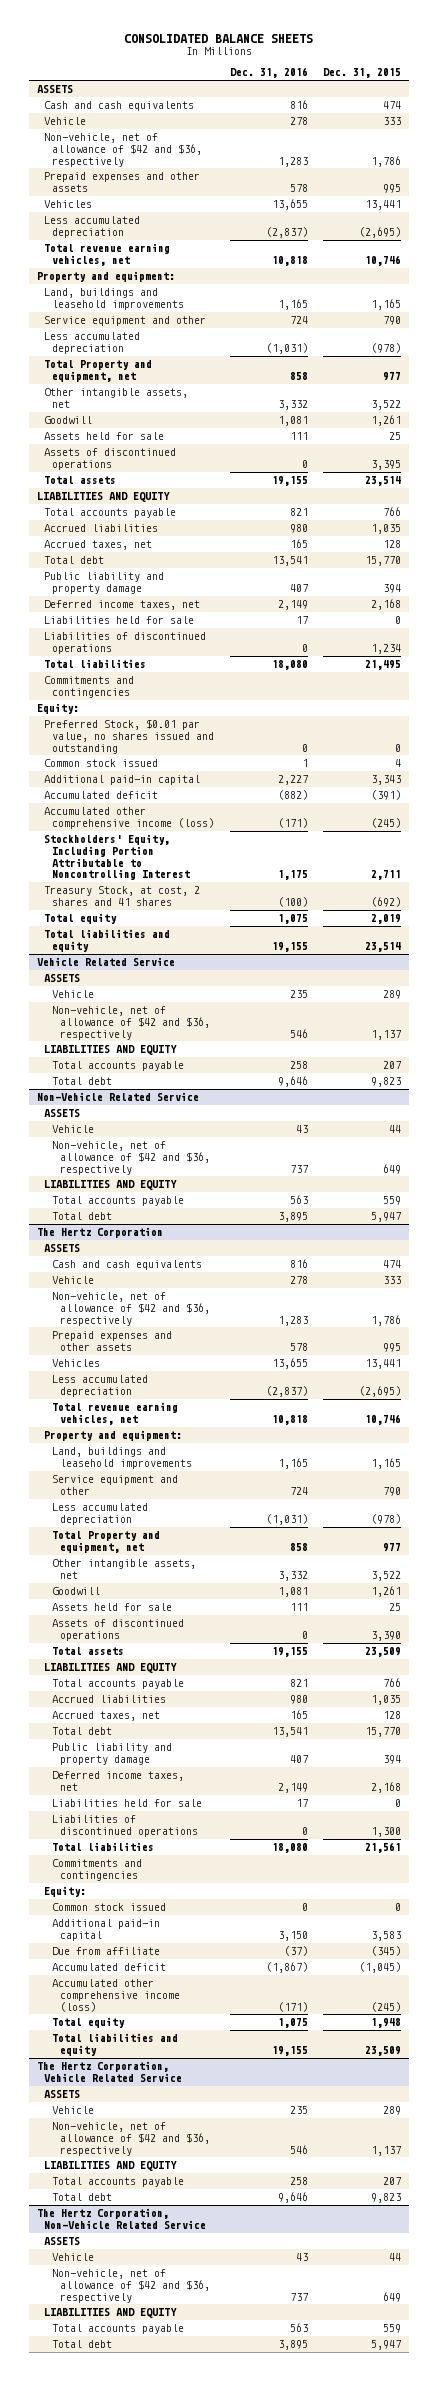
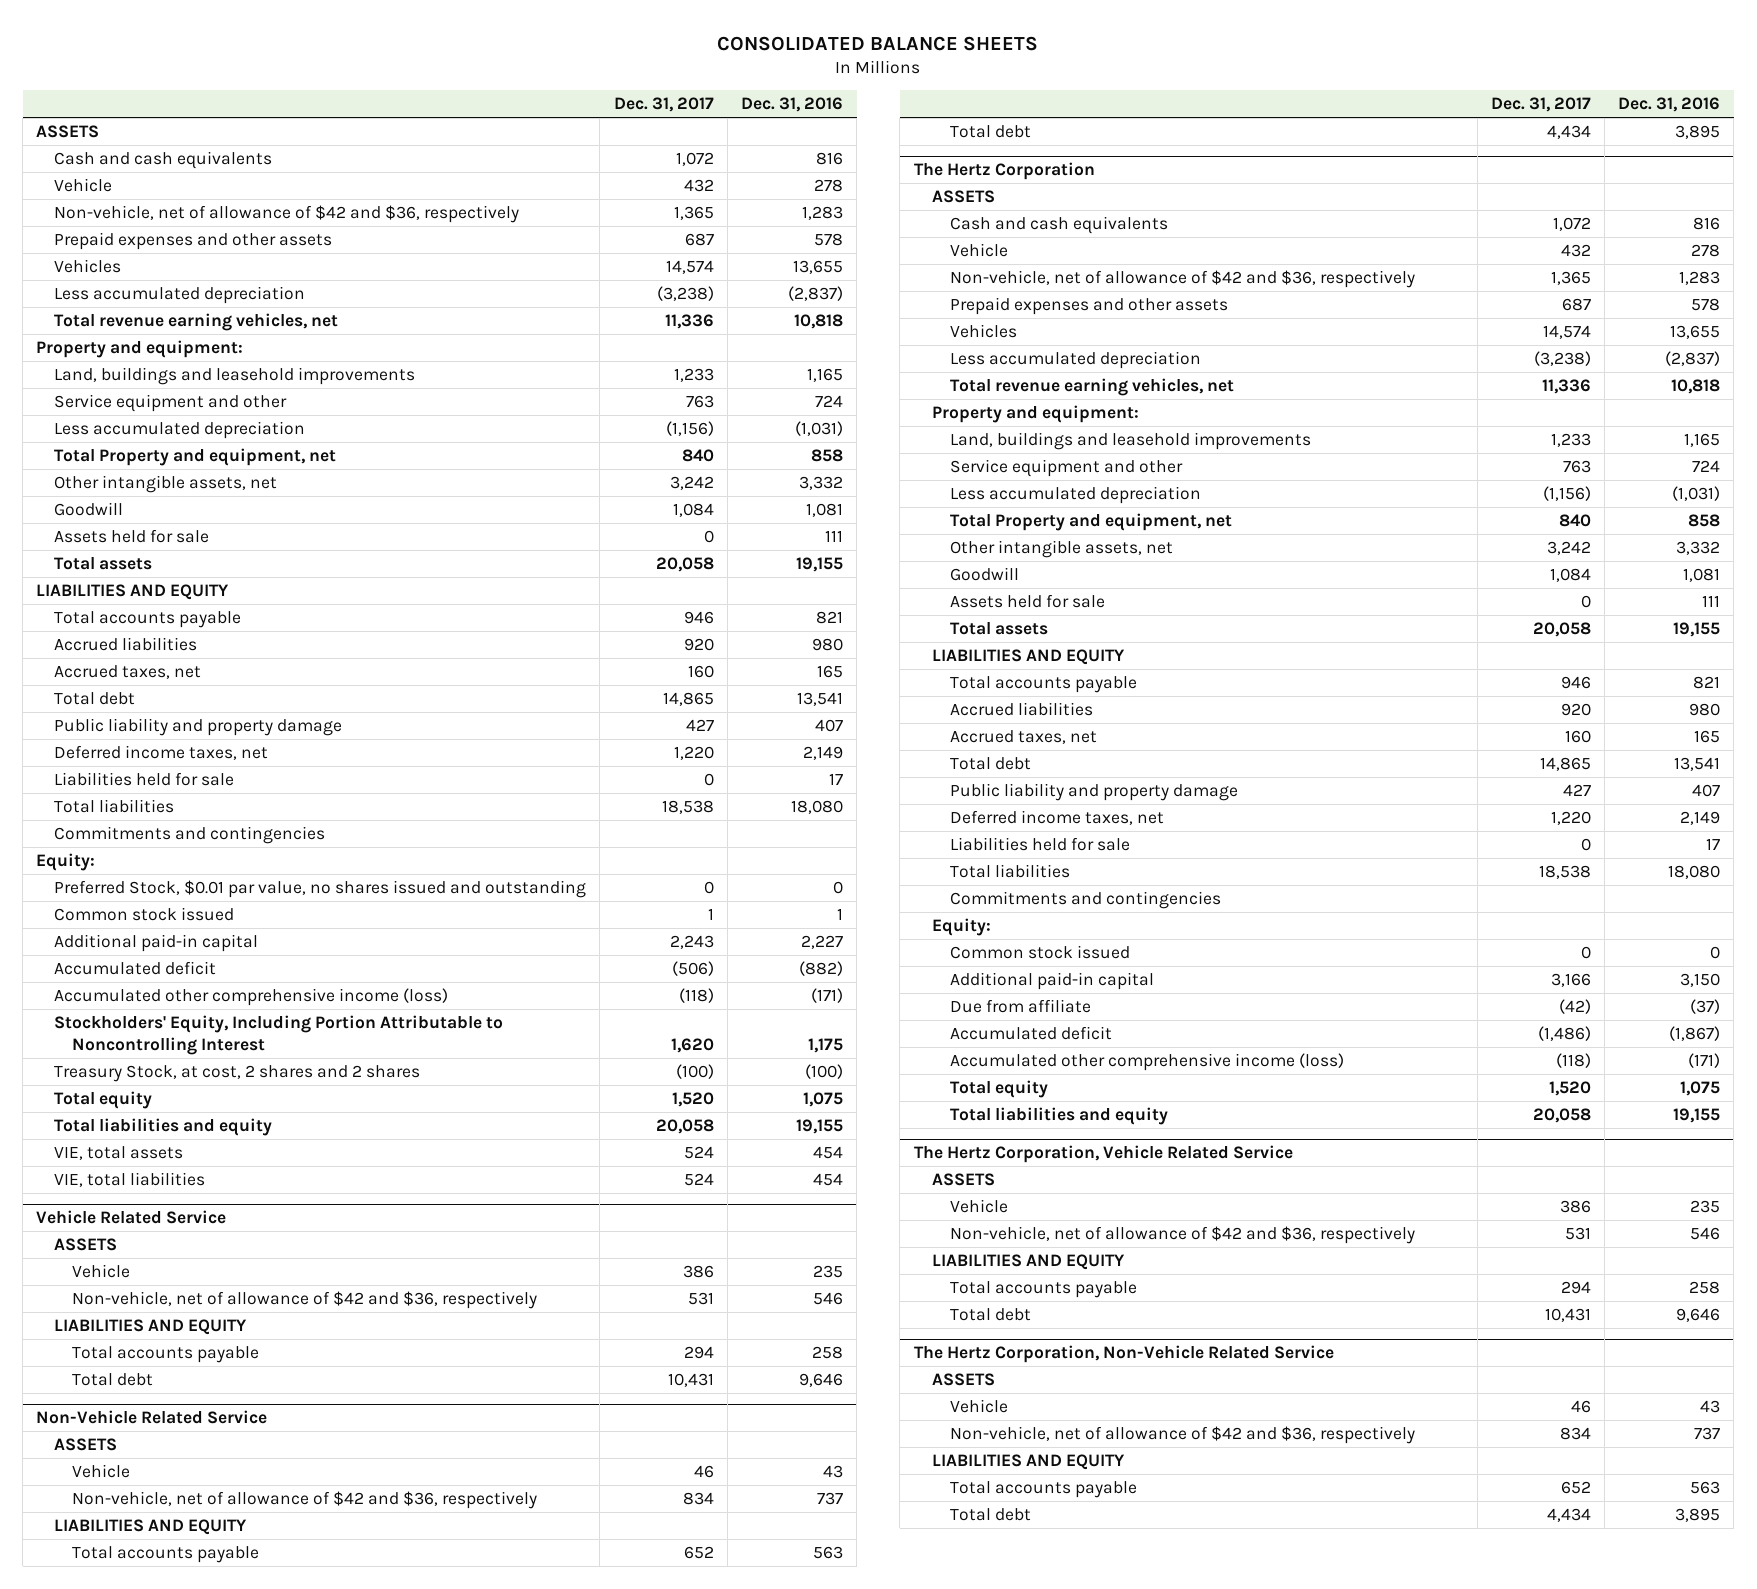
[323,68,402,79] Dec. 31, 2015 -> none
none -> [613,97,714,113] Dec. 31, 2017
[44,448,177,470] Assets of discontinued operations -> none
[44,632,207,654] Liabilities of discontinued operations -> none
[44,886,201,906] Treasury Stock, at cost, 2 shares and 41 shares -> [54,1065,421,1083] Treasury Stock, at cost, 2 shares and 2 shares
none -> [54,1146,184,1161] VIE, total assets
none -> [54,1172,206,1188] VIE, total liabilities
[52,1619,185,1641] Assets of discontinued operations -> none
[52,1815,199,1837] Liabilities of discontinued operations -> none

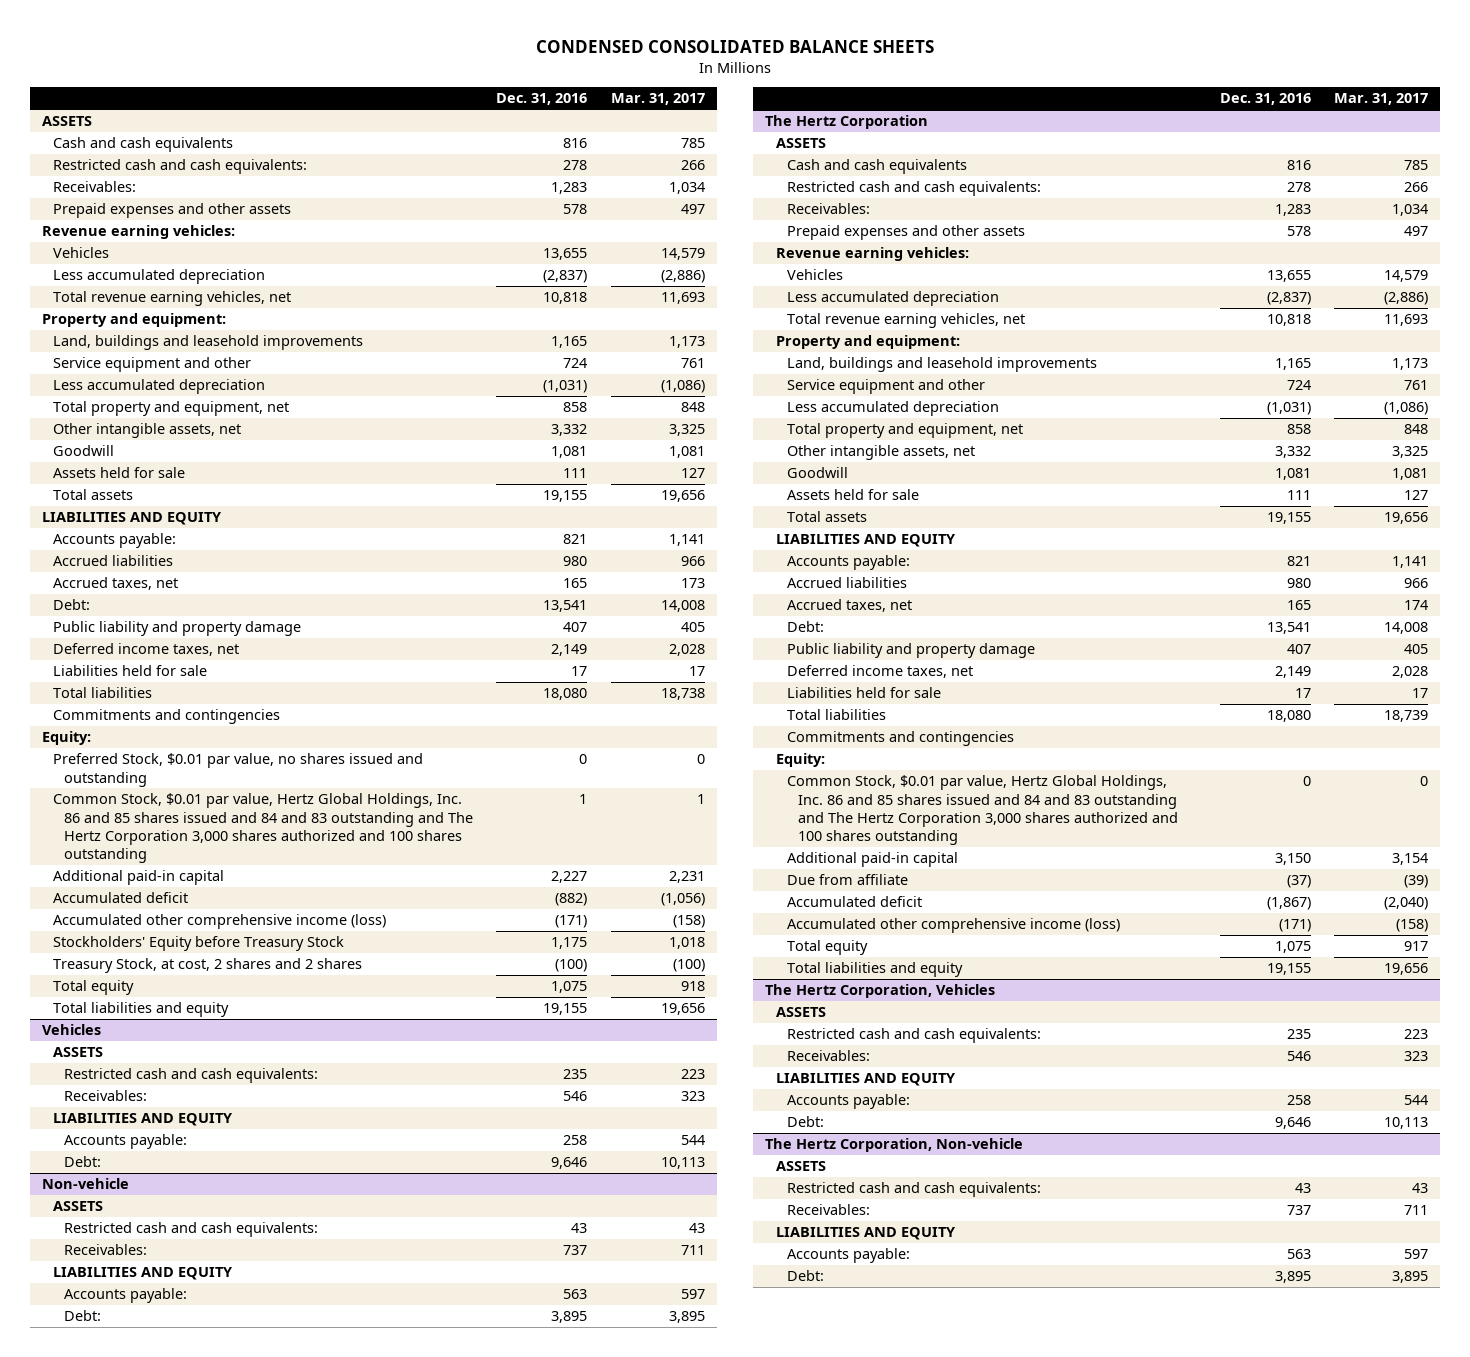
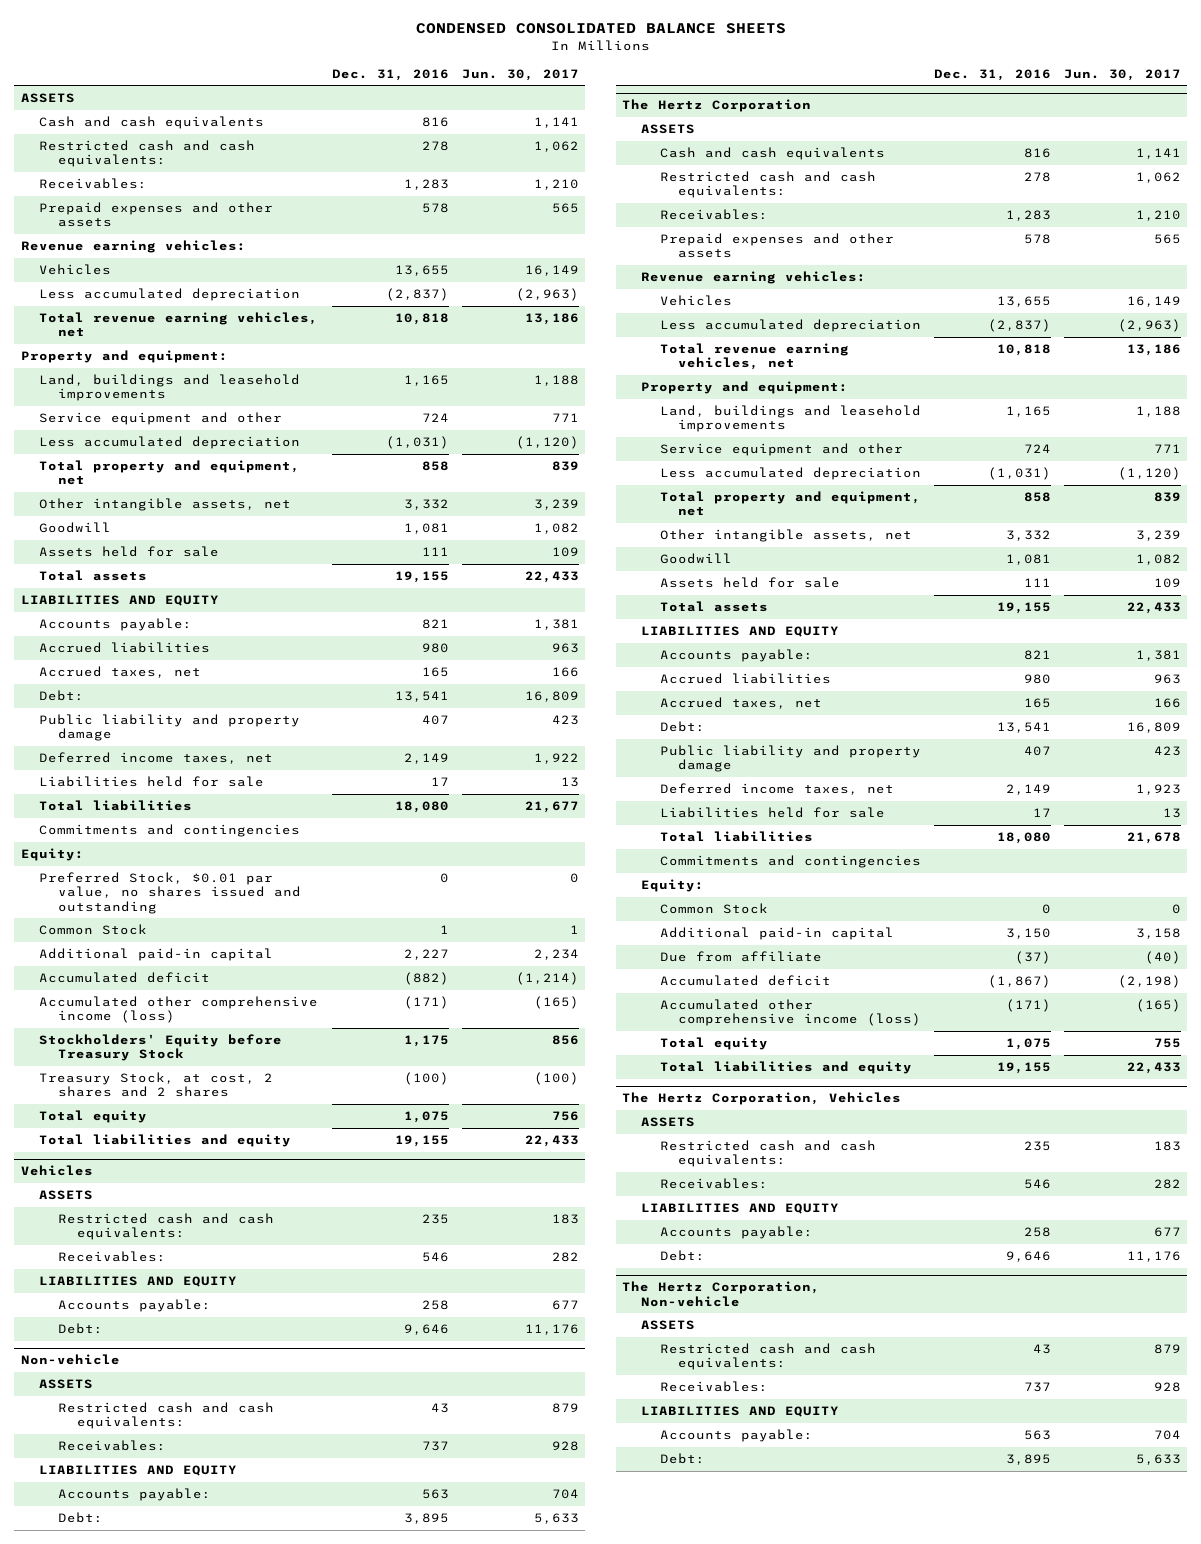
[611,93,706,106] Mar. 31, 2017 -> none
none -> [462,68,580,81] Jun. 30, 2017
[52,793,473,864] Common Stock, $0.01 par value, Hertz Global Holdings, Inc. 86 and 85 shares issued and 84 and 83 outstanding and The Hertz Corporation 3,000 shares authorized and 100 shares outstanding -> [39,924,148,936] Common Stock
[786,775,1178,846] Common Stock, $0.01 par value, Hertz Global Holdings, Inc. 86 and 85 shares issued and 84 and 83 outstanding and The Hertz Corporation 3,000 shares authorized and 100 shares outstanding -> [659,903,768,915] Common Stock

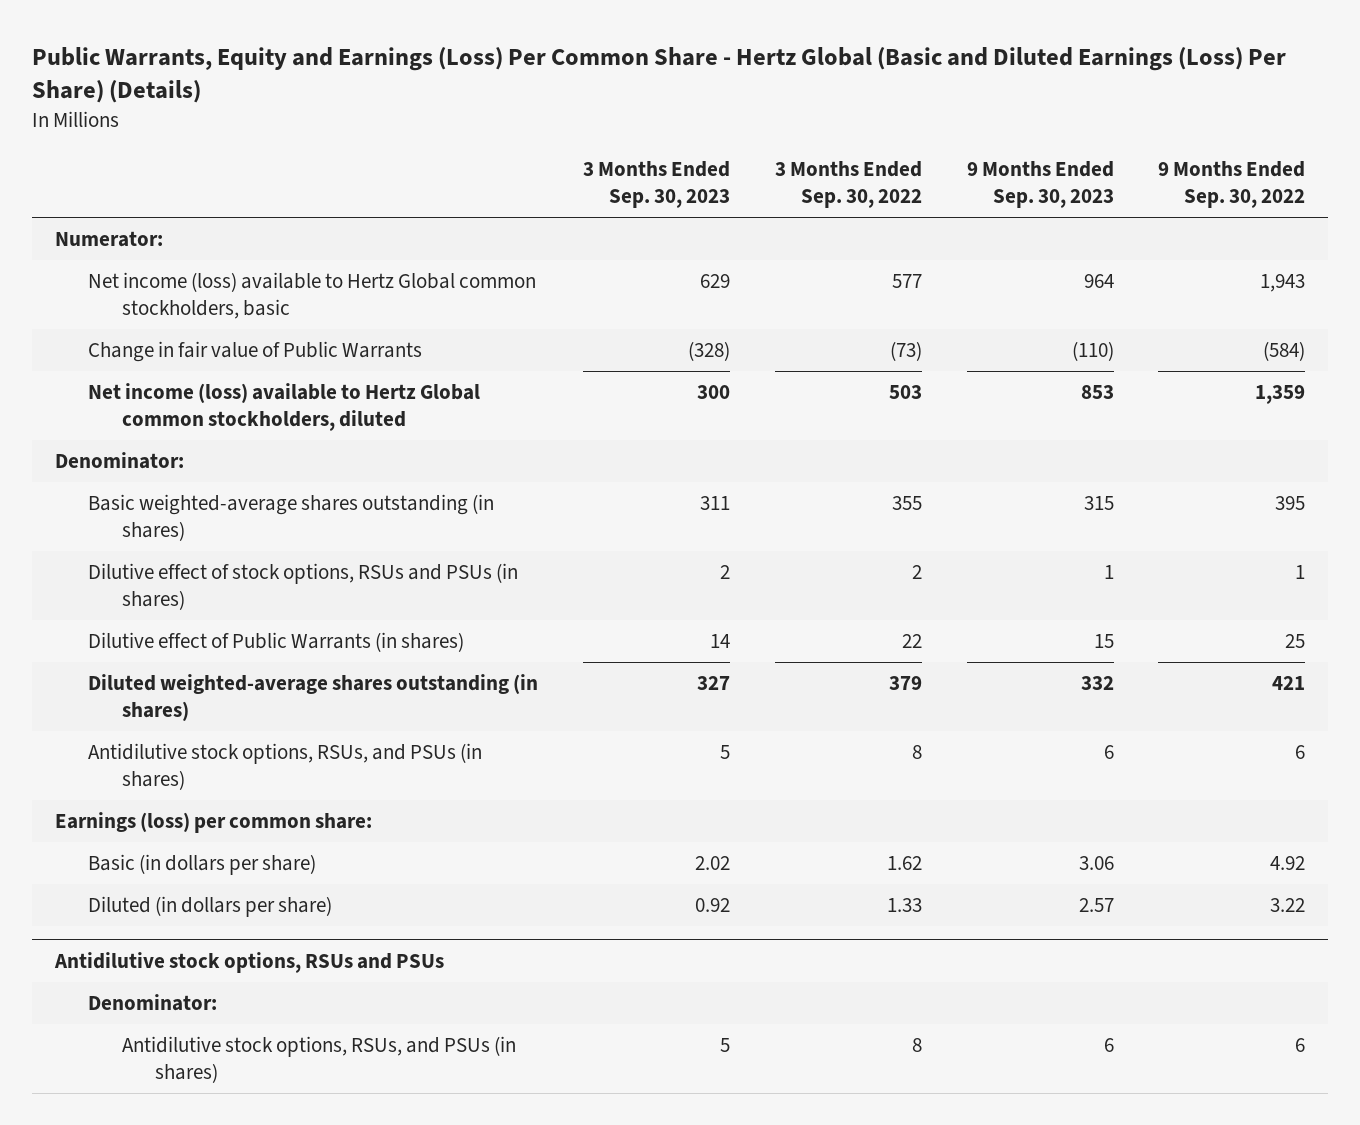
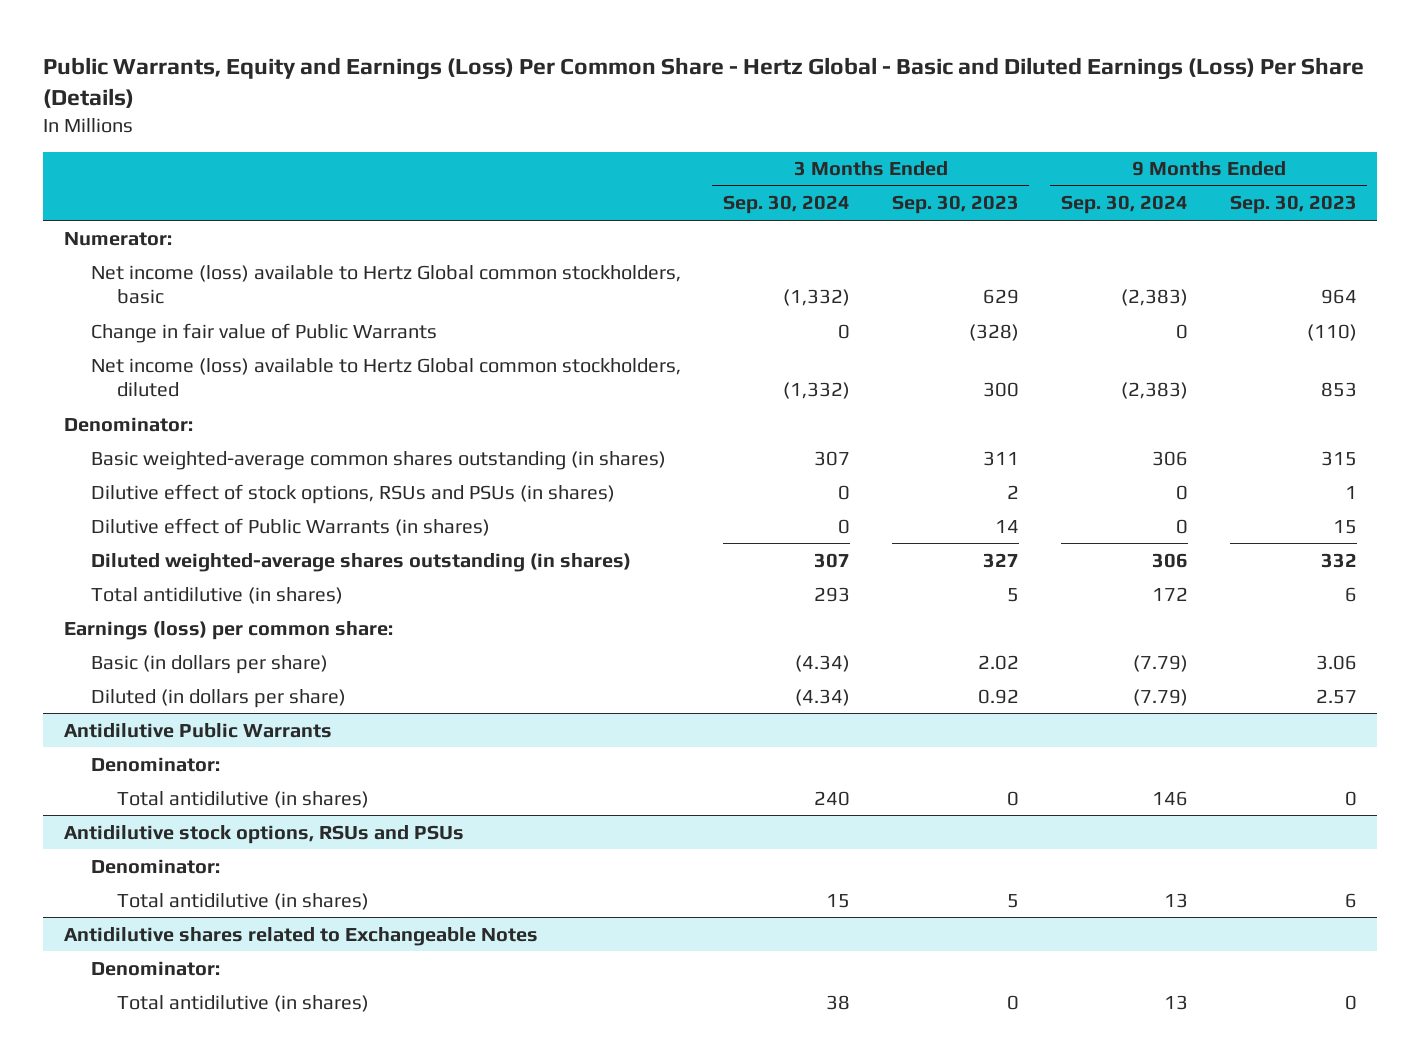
[32,47,1287,104] Public Warrants, Equity and Earnings (Loss) Per Common Share - Hertz Global (Basic and Diluted Earnings (Loss) Per Share) (Details) -> [43,57,1365,109] Public Warrants, Equity and Earnings (Loss) Per Common Share - Hertz Global - Basic and Diluted Earnings (Loss) Per Share (Details)
[774,161,922,209] 3 Months Ended Sep. 30, 2022 -> none
[1158,161,1306,209] 9 Months Ended Sep. 30, 2022 -> none
none -> [722,195,850,215] Sep. 30, 2024
none -> [1060,195,1188,215] Sep. 30, 2024
[88,494,495,542] Basic weighted-average shares outstanding (in shares) -> [90,450,666,470] Basic weighted-average common shares outstanding (in shares)
[88,743,483,791] Antidilutive stock options, RSUs, and PSUs (in shares) -> [90,586,343,604] Total antidilutive (in shares)
none -> [64,722,333,738] Antidilutive Public Warrants
none -> [90,756,220,772] Denominator:
none -> [117,790,370,808] Total antidilutive (in shares)
[121,1036,516,1084] Antidilutive stock options, RSUs, and PSUs (in shares) -> [117,892,370,910] Total antidilutive (in shares)
none -> [64,926,539,946] Antidilutive shares related to Exchangeable Notes
none -> [90,960,220,976] Denominator:
none -> [117,994,370,1012] Total antidilutive (in shares)

